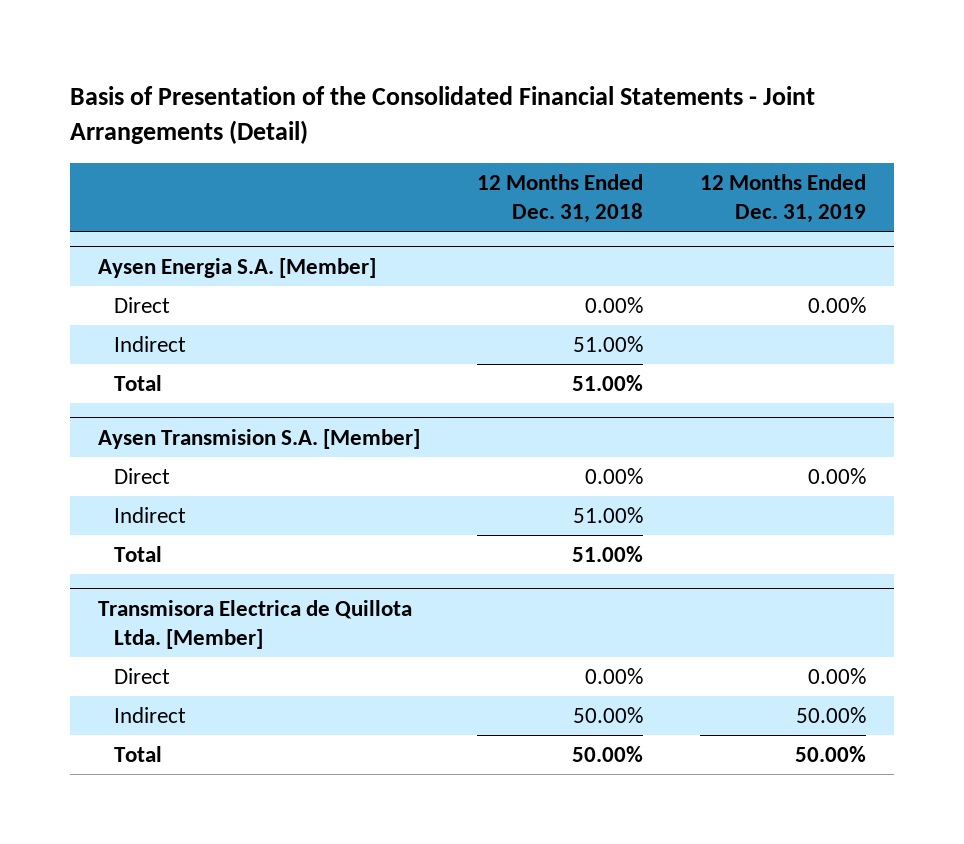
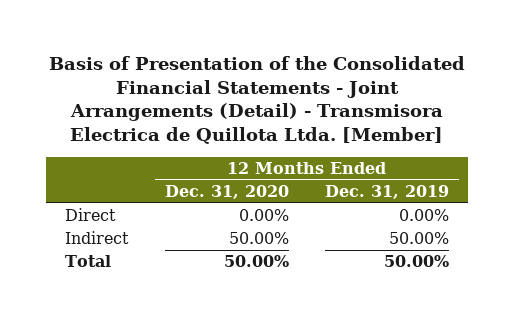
[69,86,815,145] Basis of Presentation of the Consolidated Financial Statements - Joint Arrangements (Detail) -> [49,55,466,145] Basis of Presentation of the Consolidated Financial Statements - Joint Arrangements (Detail) - Transmisora Electrica de Quillota Ltda. [Member]
[476,173,643,224] 12 Months Ended Dec. 31, 2018 -> none
none -> [164,184,289,199] Dec. 31, 2020
[98,257,377,278] Aysen Energia S.A. [Member] -> none
[114,296,171,313] Direct -> none
[114,335,187,352] Indirect -> none
[114,374,163,391] Total -> none
[98,428,421,449] Aysen Transmision S.A. [Member] -> none
[114,467,171,484] Direct -> none
[114,506,187,523] Indirect -> none
[114,545,163,562] Total -> none
[98,599,413,650] Transmisora Electrica de Quillota Ltda. [Member] -> none

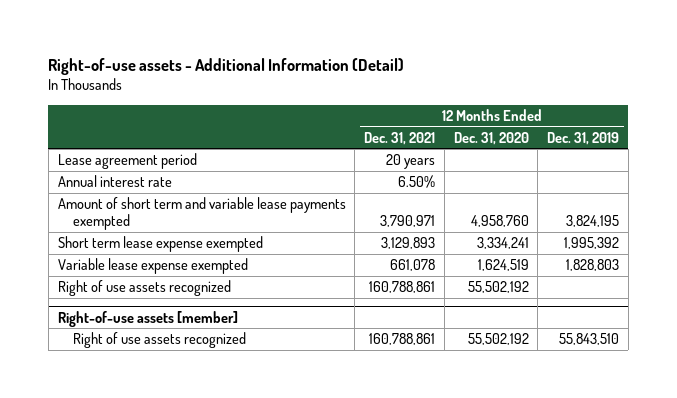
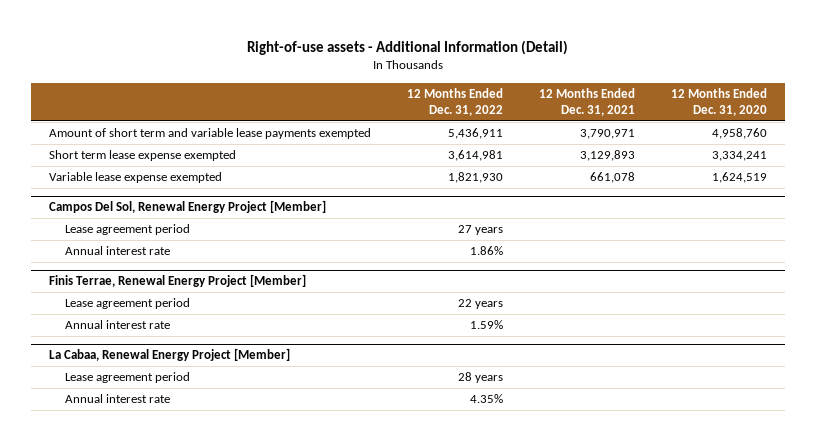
[547,131,620,145] Dec. 31, 2019 -> none
none -> [407,87,504,117] 12 Months Ended Dec. 31, 2022
[57,153,197,170] Lease agreement period -> none
[57,175,172,188] Annual interest rate -> none
[57,280,231,297] Right of use assets recognized -> none
[57,310,238,327] Right-of-use assets [member] -> none
[72,332,246,349] Right of use assets recognized -> none
none -> [49,200,327,214] Campos Del Sol, Renewal Energy Project [Member]
none -> [65,224,191,236] Lease agreement period
none -> [65,246,171,256] Annual interest rate
none -> [49,274,307,288] Finis Terrae, Renewal Energy Project [Member]
none -> [65,298,191,310] Lease agreement period
none -> [65,320,171,330] Annual interest rate
none -> [49,348,291,362] La Cabaa, Renewal Energy Project [Member]
none -> [65,372,191,384] Lease agreement period
none -> [65,394,171,404] Annual interest rate

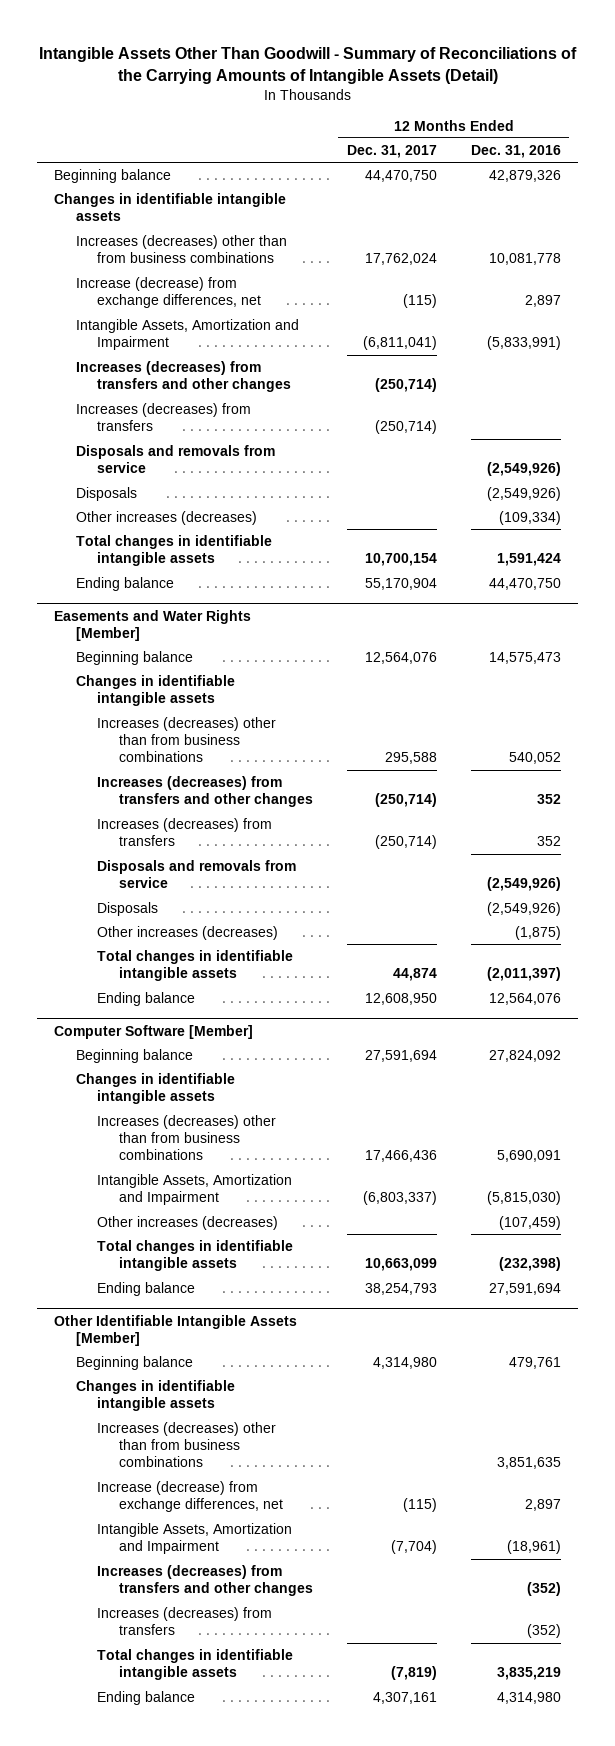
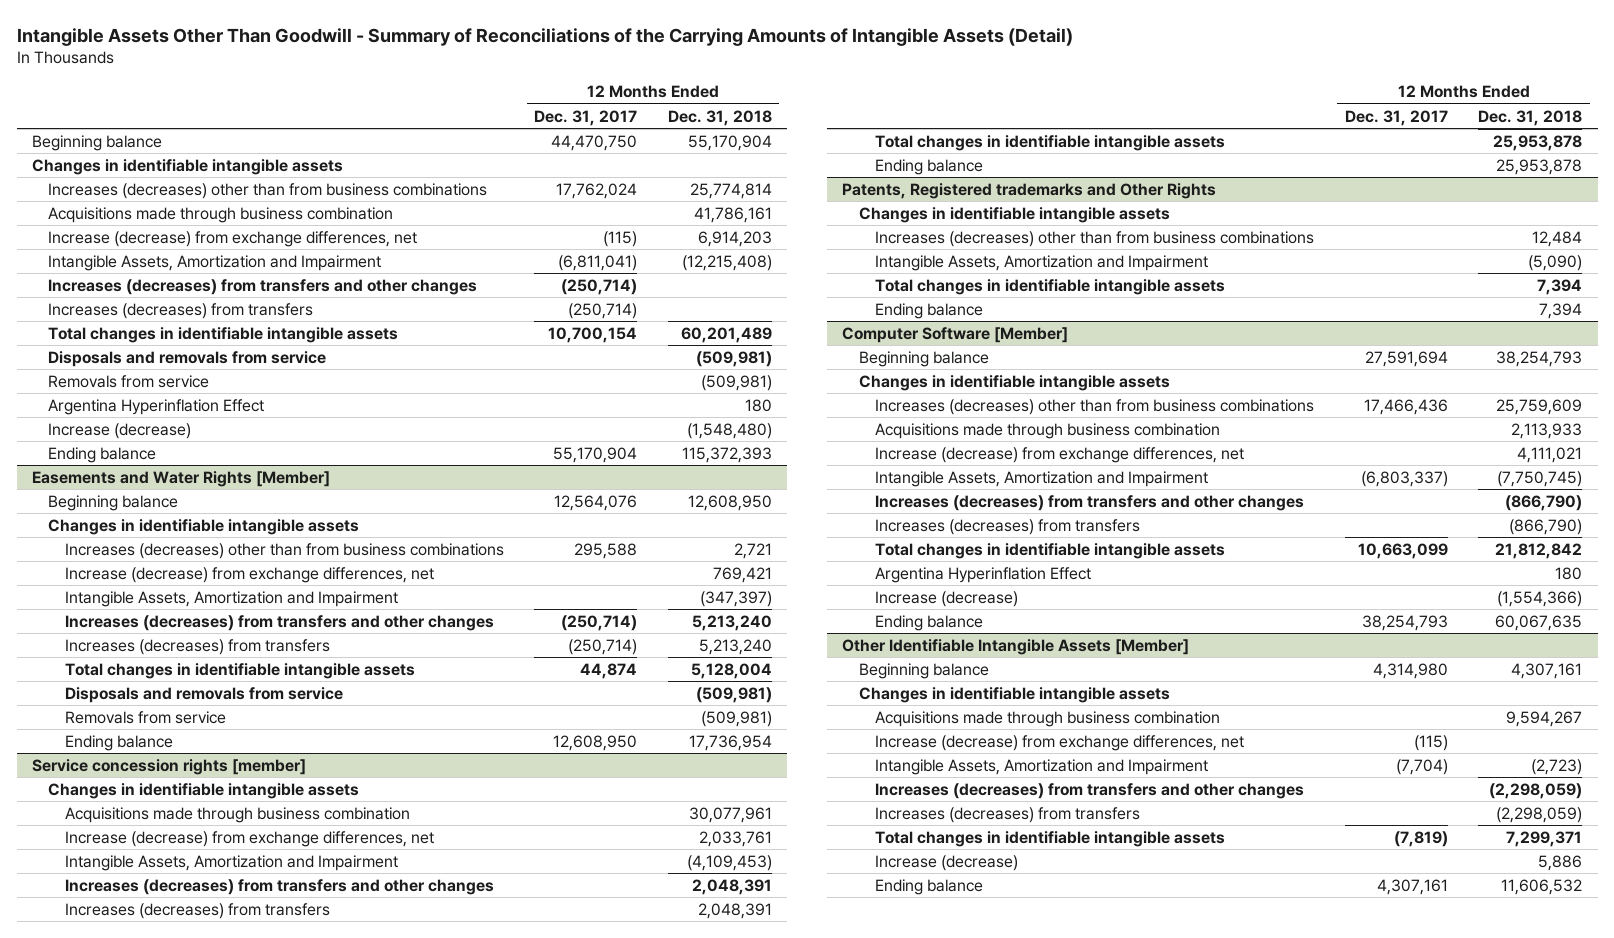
[470,144,561,158] Dec. 31, 2016 -> none
none -> [667,109,772,126] Dec. 31, 2018
none -> [48,206,394,223] Acquisitions made through business combination
[75,486,137,501] Disposals -> none
[75,510,257,525] Other increases (decreases) -> none
[75,444,275,474] Disposals and removals from service -> [48,350,327,367] Disposals and removals from service
none -> [48,374,210,388] Removals from service
none -> [48,398,265,415] Argentina Hyperinflation Effect
none -> [48,422,192,439] Increase (decrease)
none -> [64,566,434,583] Increase (decrease) from exchange differences, net
none -> [64,590,398,607] Intangible Assets, Amortization and Impairment
[97,901,159,916] Disposals -> none
[97,925,279,940] Other increases (decreases) -> none
[97,859,297,889] Disposals and removals from service -> [64,686,343,703] Disposals and removals from service
none -> [64,710,226,724] Removals from service
none -> [31,758,306,775] Service concession rights [member]
none -> [48,782,360,799] Changes in identifiable intangible assets
none -> [64,806,410,823] Acquisitions made through business combination
none -> [64,830,434,847] Increase (decrease) from exchange differences, net
none -> [64,854,398,871] Intangible Assets, Amortization and Impairment
none -> [64,878,494,895] Increases (decreases) from transfers and other changes
none -> [64,902,330,919] Increases (decreases) from transfers
none -> [875,134,1226,151] Total changes in identifiable intangible assets
none -> [875,158,984,175] Ending balance
none -> [842,182,1217,199] Patents, Registered trademarks and Other Rights
none -> [858,206,1170,223] Changes in identifiable intangible assets
none -> [875,230,1315,247] Increases (decreases) other than from business combinations
none -> [875,254,1209,271] Intangible Assets, Amortization and Impairment
none -> [875,278,1226,295] Total changes in identifiable intangible assets
none -> [875,302,984,319] Ending balance
none -> [875,422,1221,439] Acquisitions made through business combination
none -> [875,446,1245,463] Increase (decrease) from exchange differences, net
[97,1215,279,1230] Other increases (decreases) -> none
none -> [875,494,1305,511] Increases (decreases) from transfers and other changes
none -> [875,518,1141,535] Increases (decreases) from transfers
none -> [875,566,1092,583] Argentina Hyperinflation Effect
none -> [875,590,1019,607] Increase (decrease)
[97,1421,277,1468] Increases (decreases) other than from business combinations -> none
none -> [875,710,1221,727] Acquisitions made through business combination
none -> [875,854,1019,871] Increase (decrease)

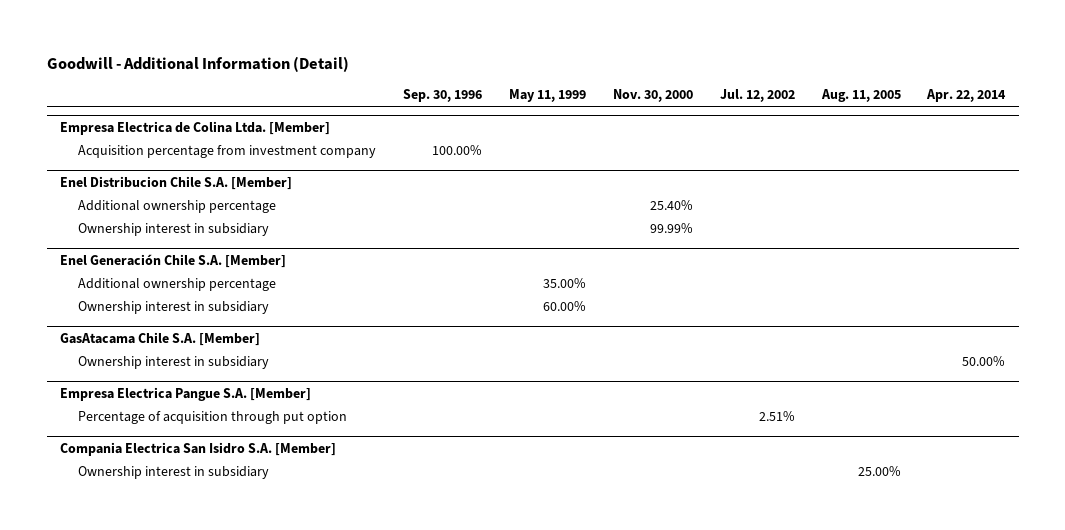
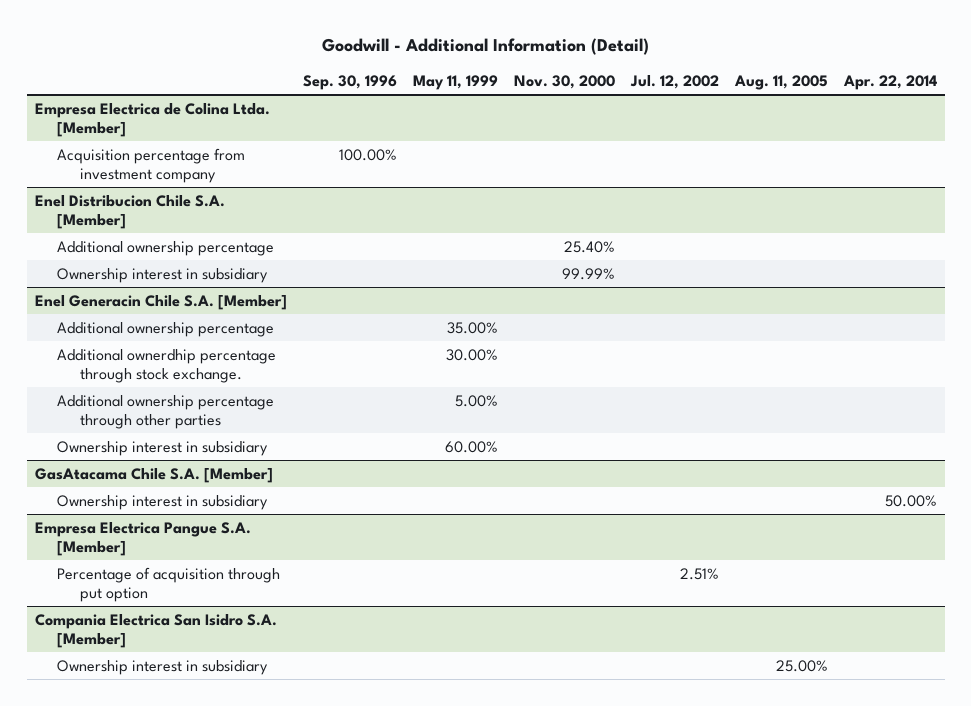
[60,253,287,268] Enel Generación Chile S.A. [Member] -> [34,294,287,310] Enel Generacin Chile S.A. [Member]
none -> [57,348,277,383] Additional ownerdhip percentage through stock exchange.
none -> [57,394,275,429] Additional ownership percentage through other parties

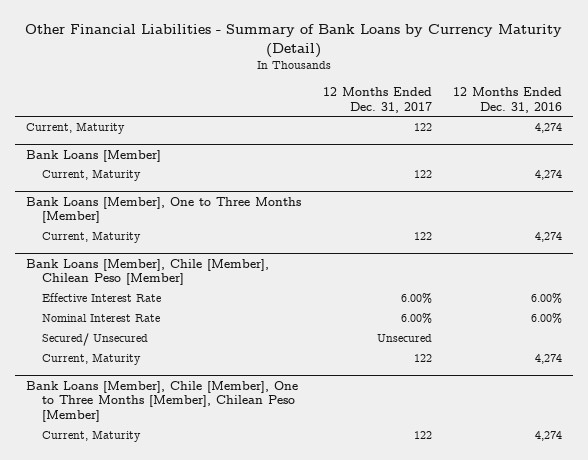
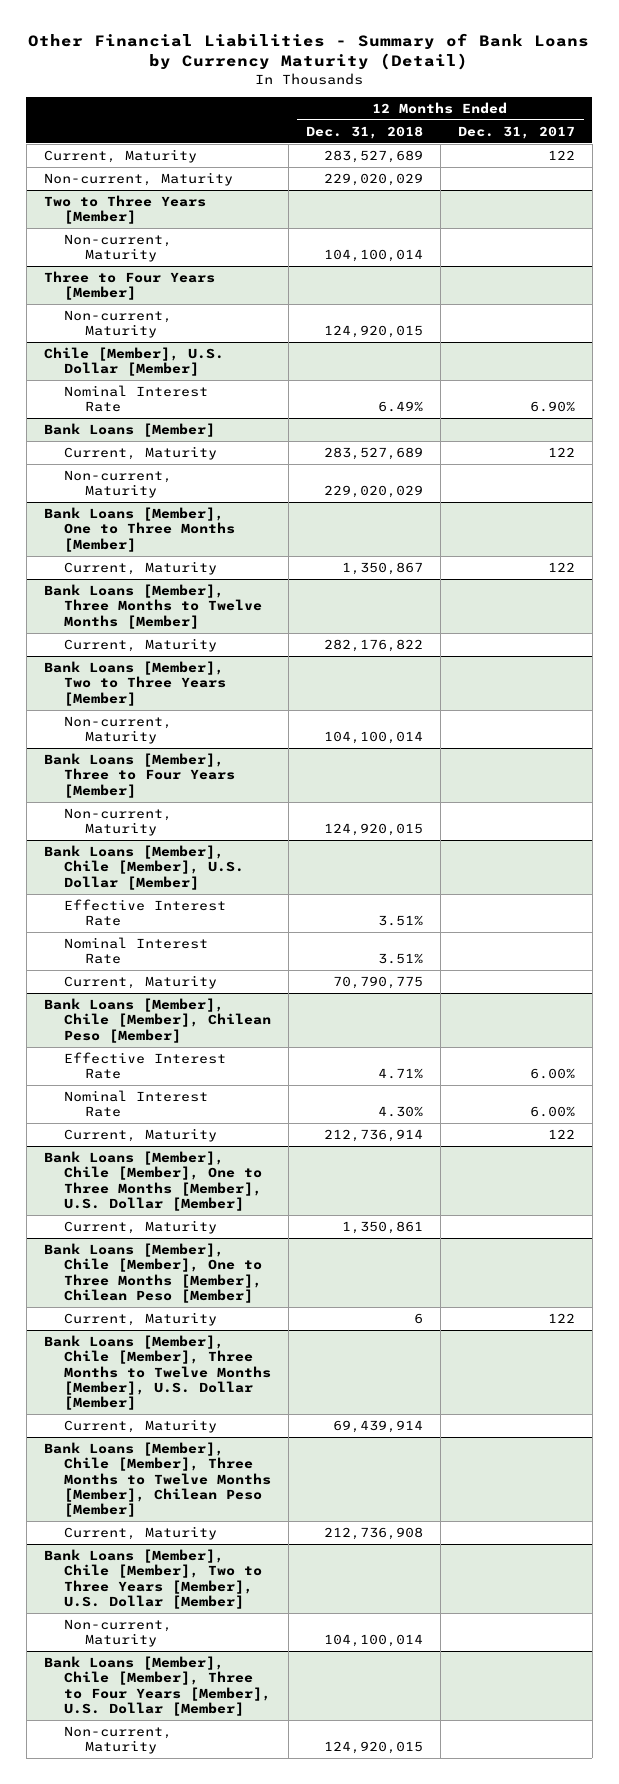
[453,86,563,113] 12 Months Ended Dec. 31, 2016 -> none
none -> [306,125,424,139] Dec. 31, 2018
none -> [43,172,233,187] Non-current, Maturity
none -> [43,195,206,225] Two to Three Years [Member]
none -> [64,234,173,263] Non-current, Maturity
none -> [43,271,215,301] Three to Four Years [Member]
none -> [64,310,173,339] Non-current, Maturity
none -> [43,347,224,377] Chile [Member], U.S. Dollar [Member]
none -> [64,385,209,413] Nominal Interest Rate
none -> [64,470,173,499] Non-current, Maturity
none -> [43,584,263,629] Bank Loans [Member], Three Months to Twelve Months [Member]
none -> [64,638,218,653] Current, Maturity
none -> [43,661,227,706] Bank Loans [Member], Two to Three Years [Member]
none -> [64,716,173,745] Non-current, Maturity
none -> [43,753,236,798] Bank Loans [Member], Three to Four Years [Member]
none -> [64,808,173,837] Non-current, Maturity
none -> [43,845,245,890] Bank Loans [Member], Chile [Member], U.S. Dollar [Member]
none -> [64,899,227,927] Effective Interest Rate
none -> [64,937,209,965] Nominal Interest Rate
none -> [64,975,218,990] Current, Maturity
[42,333,149,347] Secured/ Unsecured -> none
none -> [43,1151,263,1211] Bank Loans [Member], Chile [Member], One to Three Months [Member], U.S. Dollar [Member]
none -> [64,1220,218,1235] Current, Maturity
none -> [43,1335,272,1411] Bank Loans [Member], Chile [Member], Three Months to Twelve Months [Member], U.S. Dollar [Member]
none -> [64,1419,218,1434] Current, Maturity
none -> [43,1442,272,1518] Bank Loans [Member], Chile [Member], Three Months to Twelve Months [Member], Chilean Peso [Member]
none -> [64,1526,218,1541] Current, Maturity
none -> [43,1549,263,1609] Bank Loans [Member], Chile [Member], Two to Three Years [Member], U.S. Dollar [Member]
none -> [64,1619,173,1648] Non-current, Maturity
none -> [43,1656,272,1716] Bank Loans [Member], Chile [Member], Three to Four Years [Member], U.S. Dollar [Member]
none -> [64,1726,173,1755] Non-current, Maturity

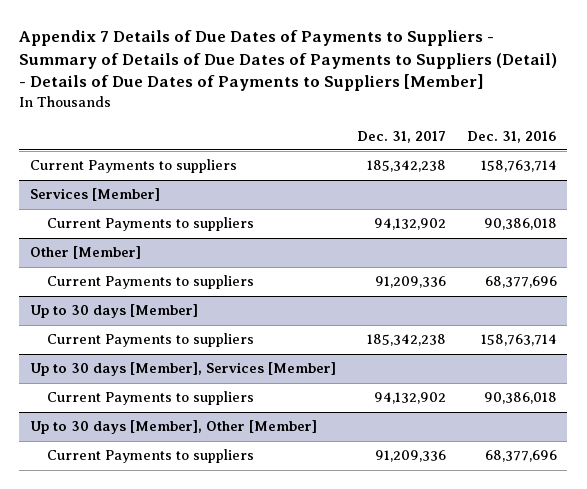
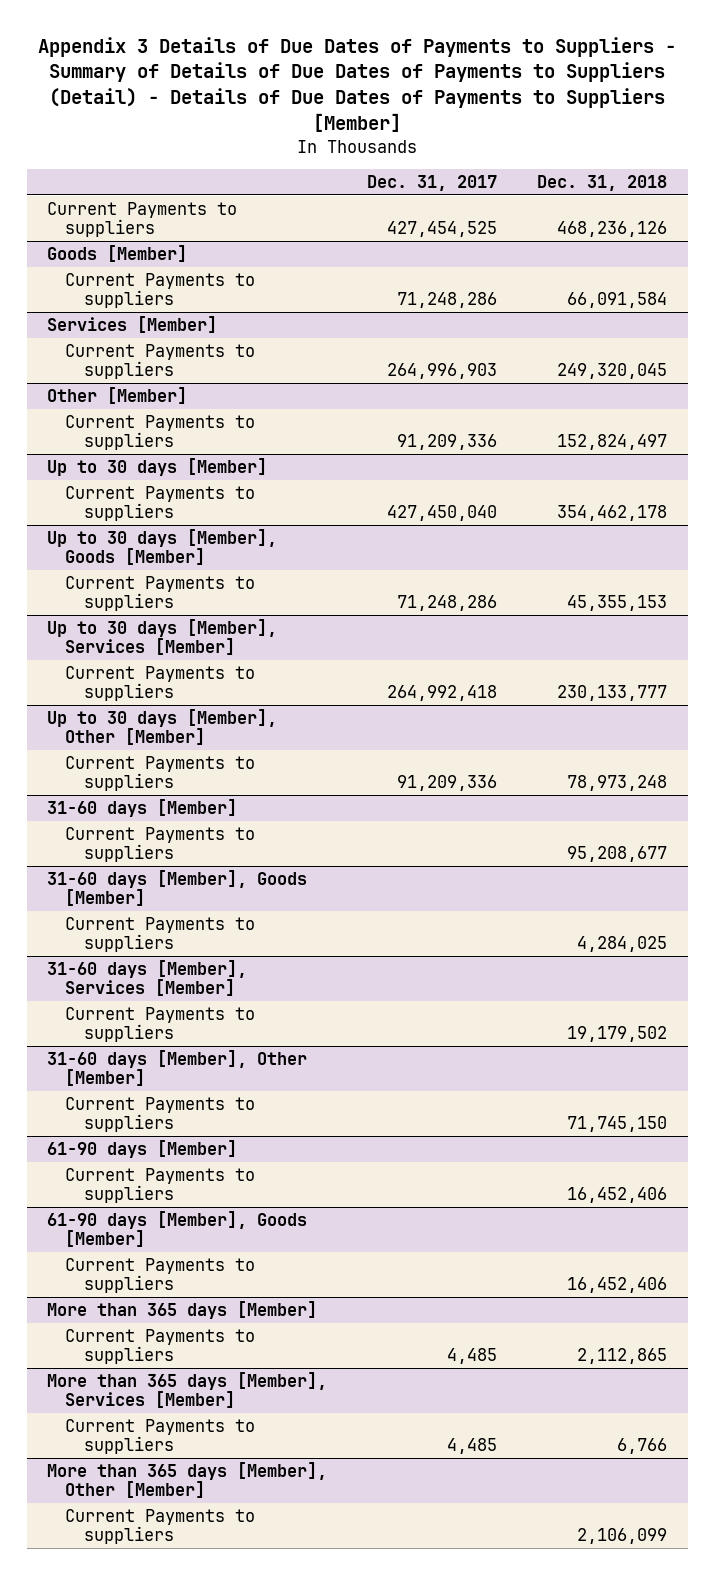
[19,29,558,92] Appendix 7 Details of Due Dates of Payments to Suppliers - Summary of Details of Due Dates of Payments to Suppliers (Detail) - Details of Due Dates of Payments to Suppliers [Member] -> [38,36,677,133] Appendix 3 Details of Due Dates of Payments to Suppliers - Summary of Details of Due Dates of Payments to Suppliers (Detail) - Details of Due Dates of Payments to Suppliers [Member]
[466,130,557,143] Dec. 31, 2016 -> none
none -> [537,175,668,192] Dec. 31, 2018
[366,160,446,173] 185,342,238 -> [387,221,498,238] 427,454,525
none -> [46,244,187,262] Goods [Member]
none -> [65,272,256,309] Current Payments to suppliers
[373,218,446,231] 94,132,902 -> [387,363,498,380] 264,996,903
[366,334,446,347] 185,342,238 -> [387,505,498,522] 427,450,040
none -> [46,528,277,566] Up to 30 days [Member], Goods [Member]
none -> [65,575,256,612] Current Payments to suppliers
[373,392,446,405] 94,132,902 -> [387,685,498,702] 264,992,418
none -> [46,798,237,817] 31-60 days [Member]
none -> [65,826,256,863] Current Payments to suppliers
none -> [46,869,307,907] 31-60 days [Member], Goods [Member]
none -> [65,916,256,953] Current Payments to suppliers
none -> [46,959,247,997] 31-60 days [Member], Services [Member]
none -> [65,1006,256,1043] Current Payments to suppliers
none -> [46,1049,307,1087] 31-60 days [Member], Other [Member]
none -> [65,1096,256,1133] Current Payments to suppliers
none -> [46,1139,237,1158] 61-90 days [Member]
none -> [65,1167,256,1204] Current Payments to suppliers
none -> [46,1210,307,1248] 61-90 days [Member], Goods [Member]
none -> [65,1257,256,1294] Current Payments to suppliers
none -> [46,1300,317,1319] More than 365 days [Member]
none -> [65,1328,256,1365] Current Payments to suppliers
none -> [46,1371,327,1409] More than 365 days [Member], Services [Member]
none -> [65,1418,256,1455] Current Payments to suppliers
none -> [46,1461,327,1499] More than 365 days [Member], Other [Member]
none -> [65,1508,256,1545] Current Payments to suppliers

